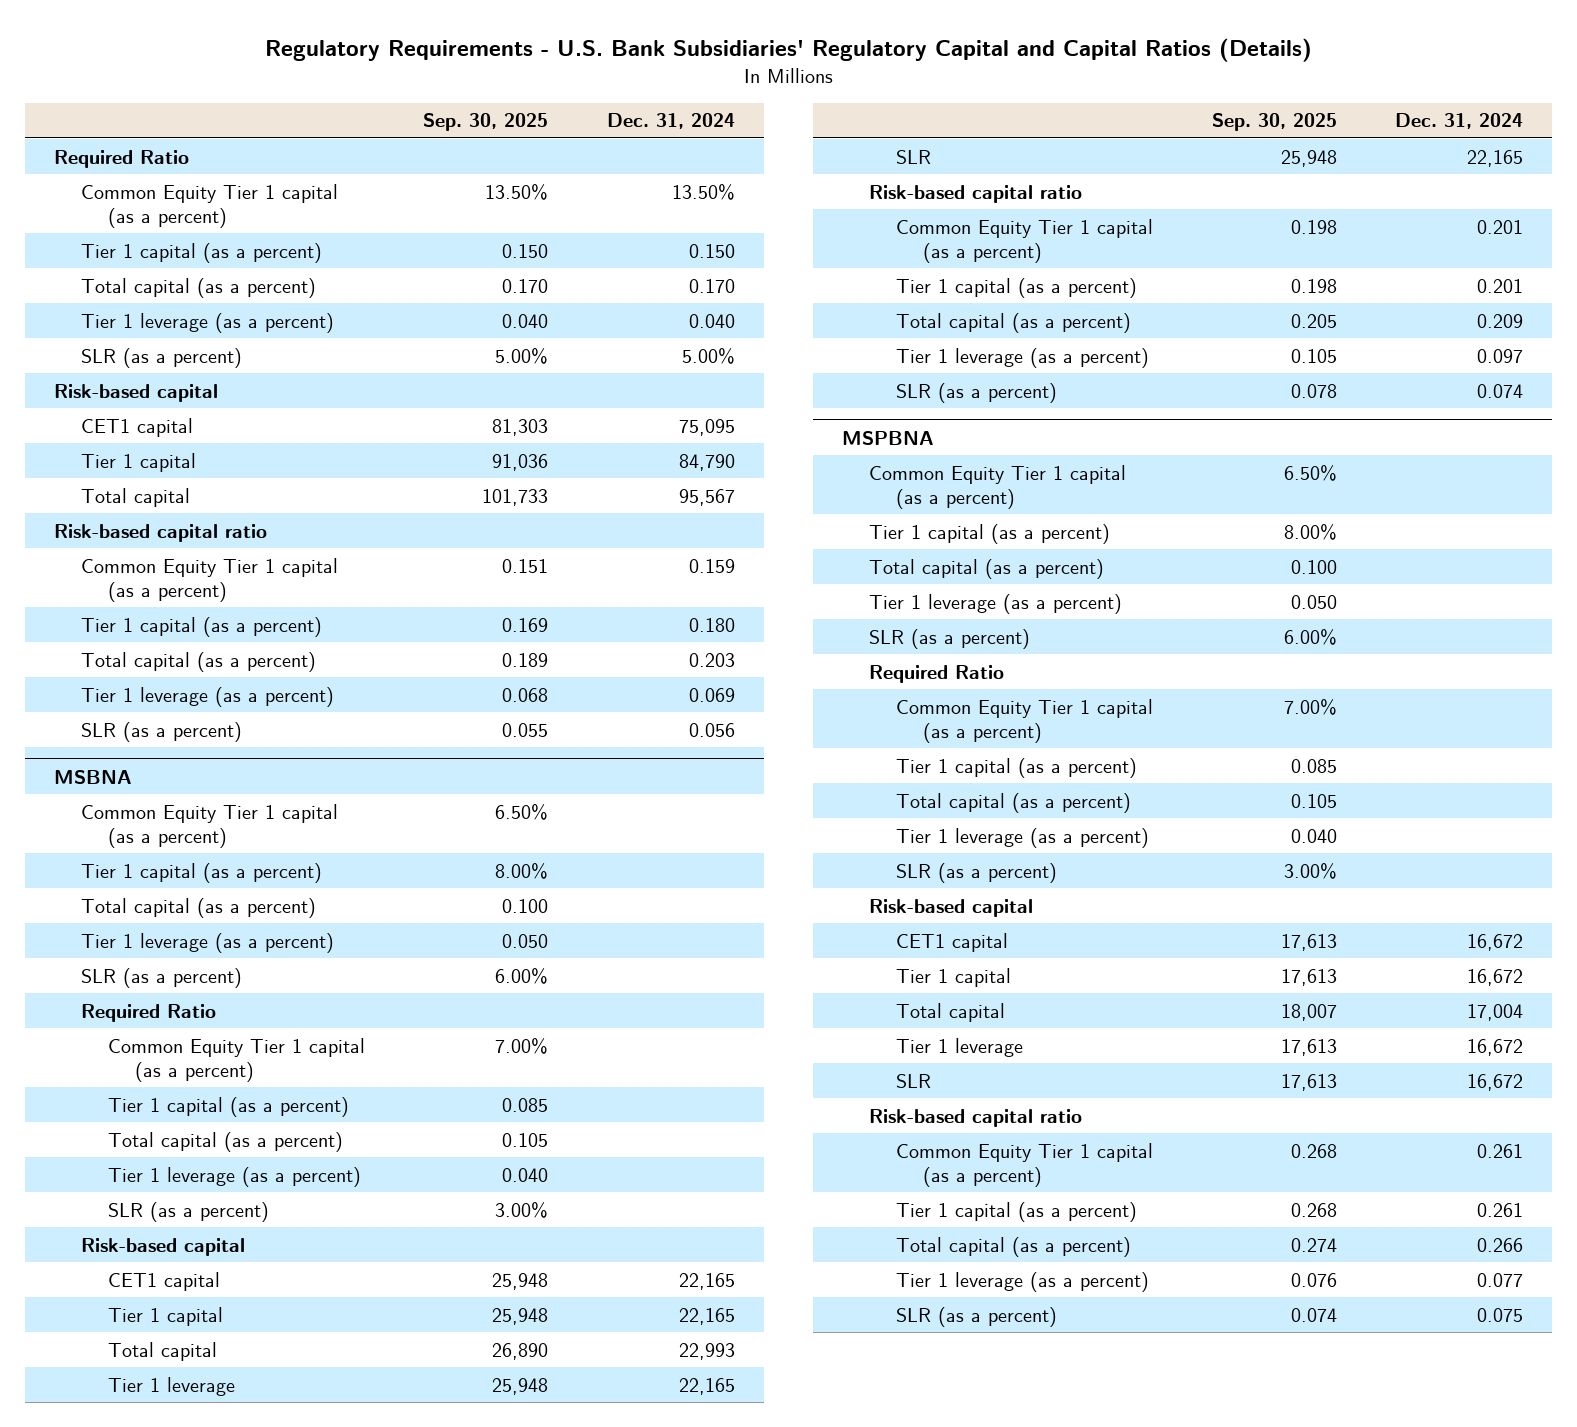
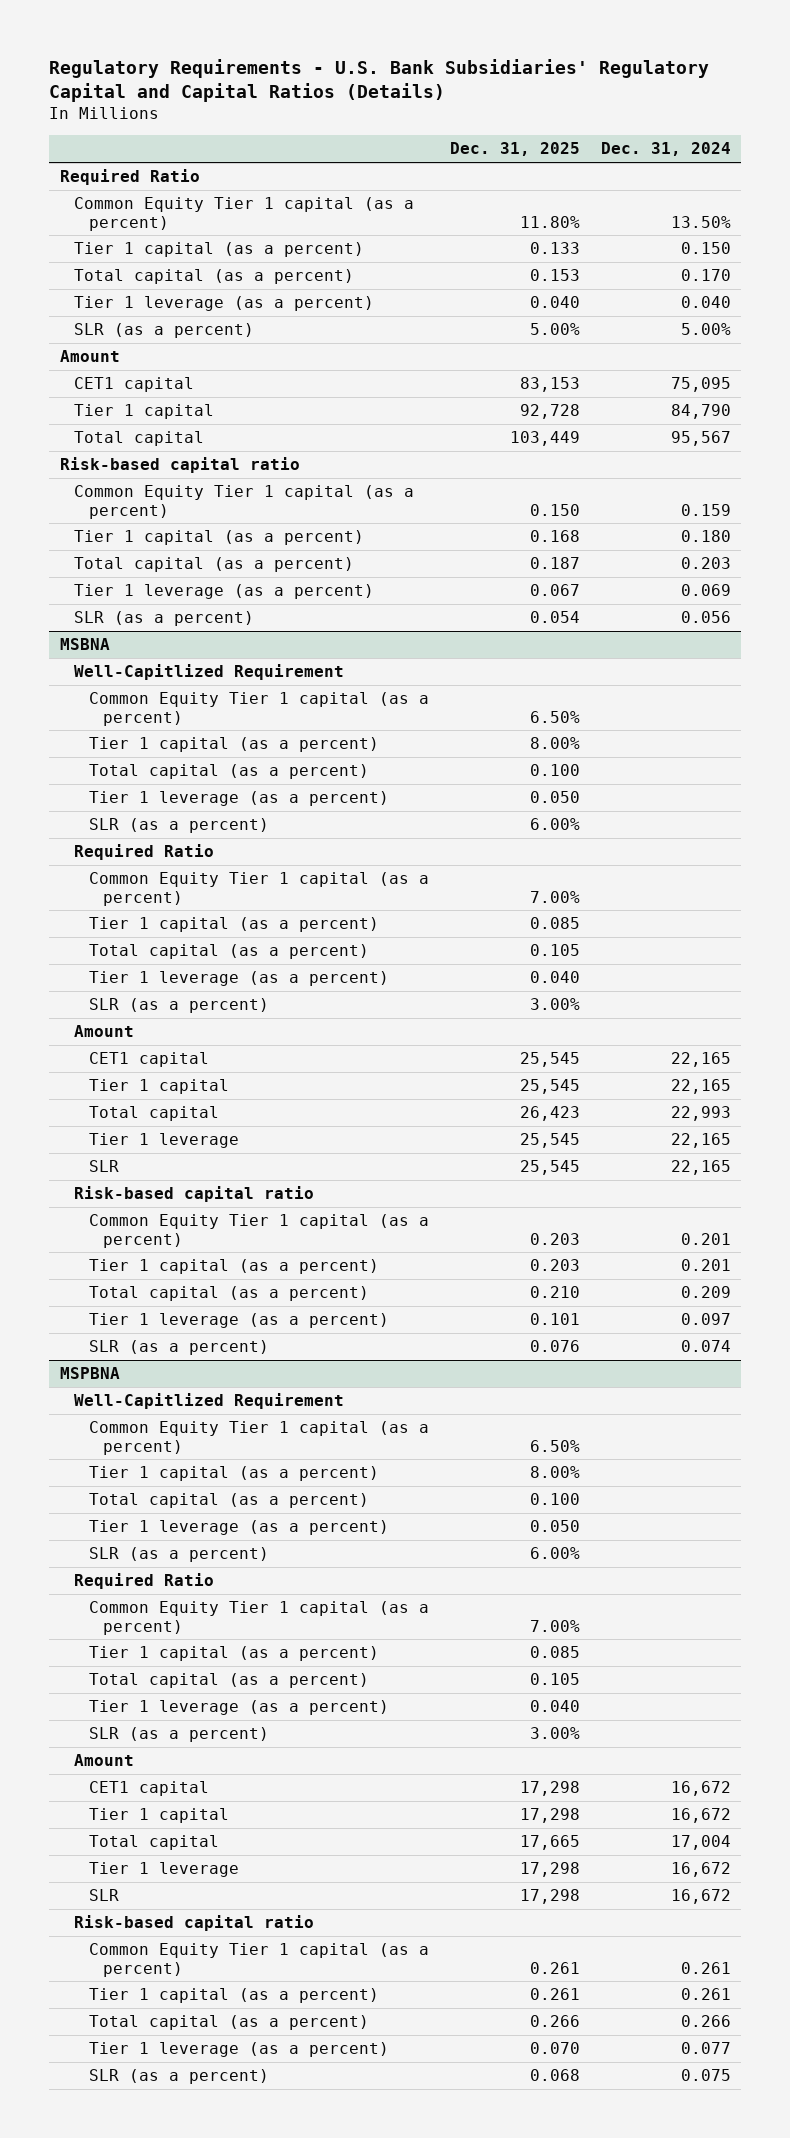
[423,113,549,132] Sep. 30, 2025 -> none
none -> [449,142,580,157] Dec. 31, 2025
[54,383,219,402] Risk-based capital -> [59,350,120,363] Amount
none -> [74,664,345,681] Well-Capitlized Requirement
[81,1237,246,1256] Risk-based capital -> [74,1025,135,1038] Amount
none -> [74,1393,345,1410] Well-Capitlized Requirement
[869,898,1034,917] Risk-based capital -> [74,1754,135,1767] Amount

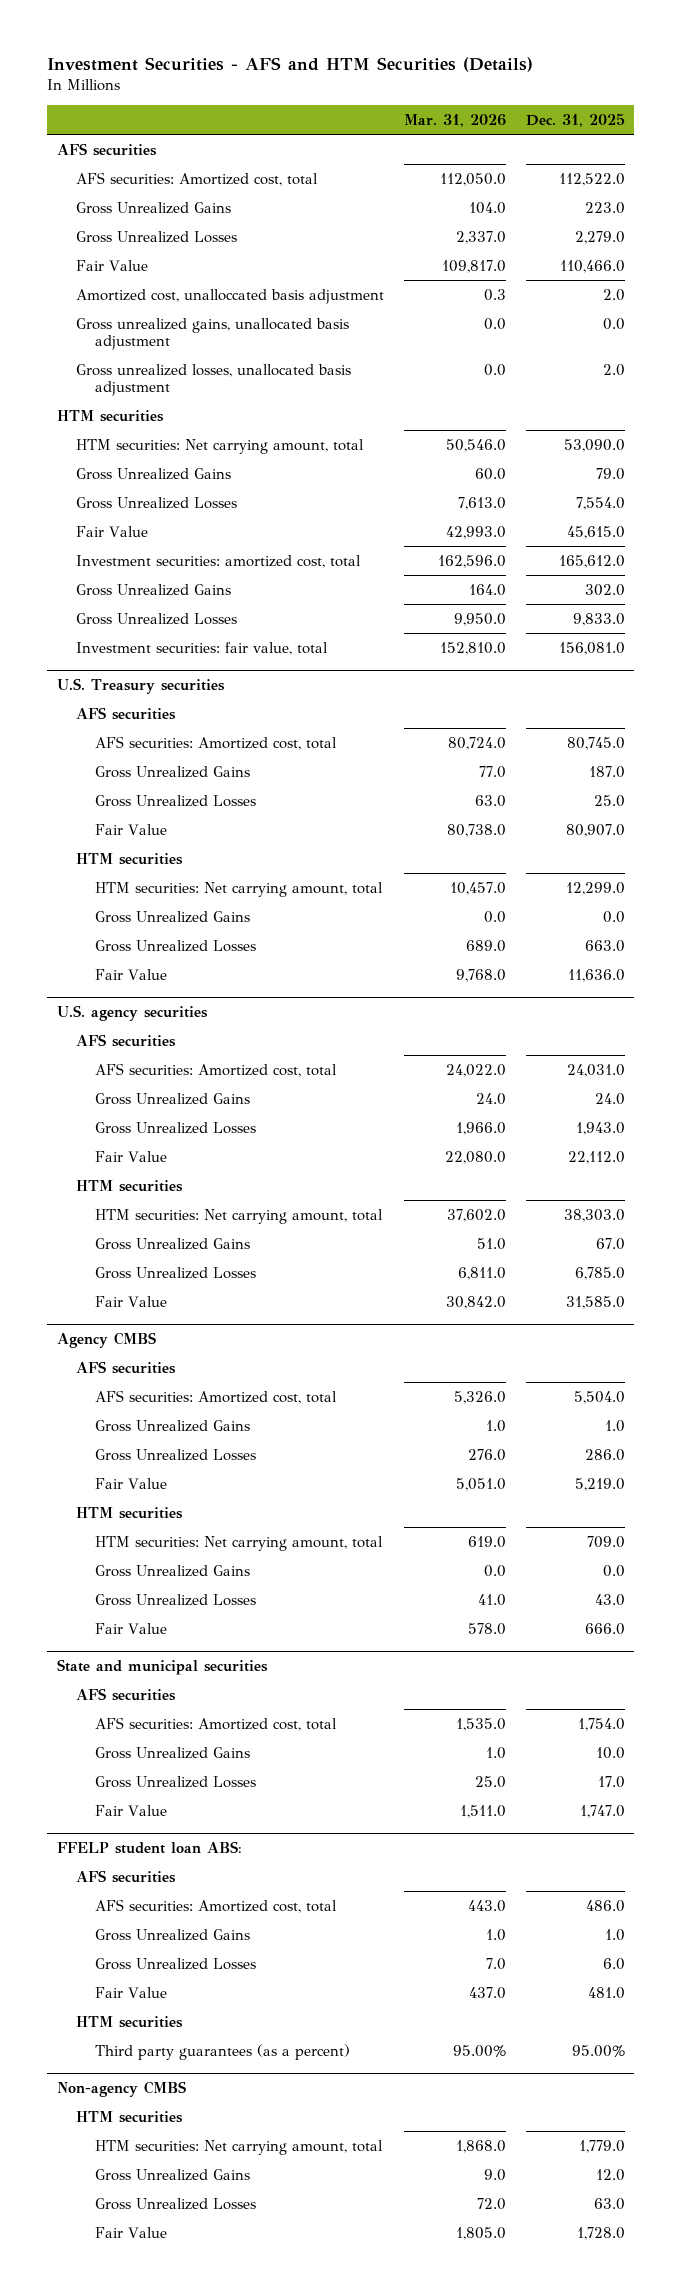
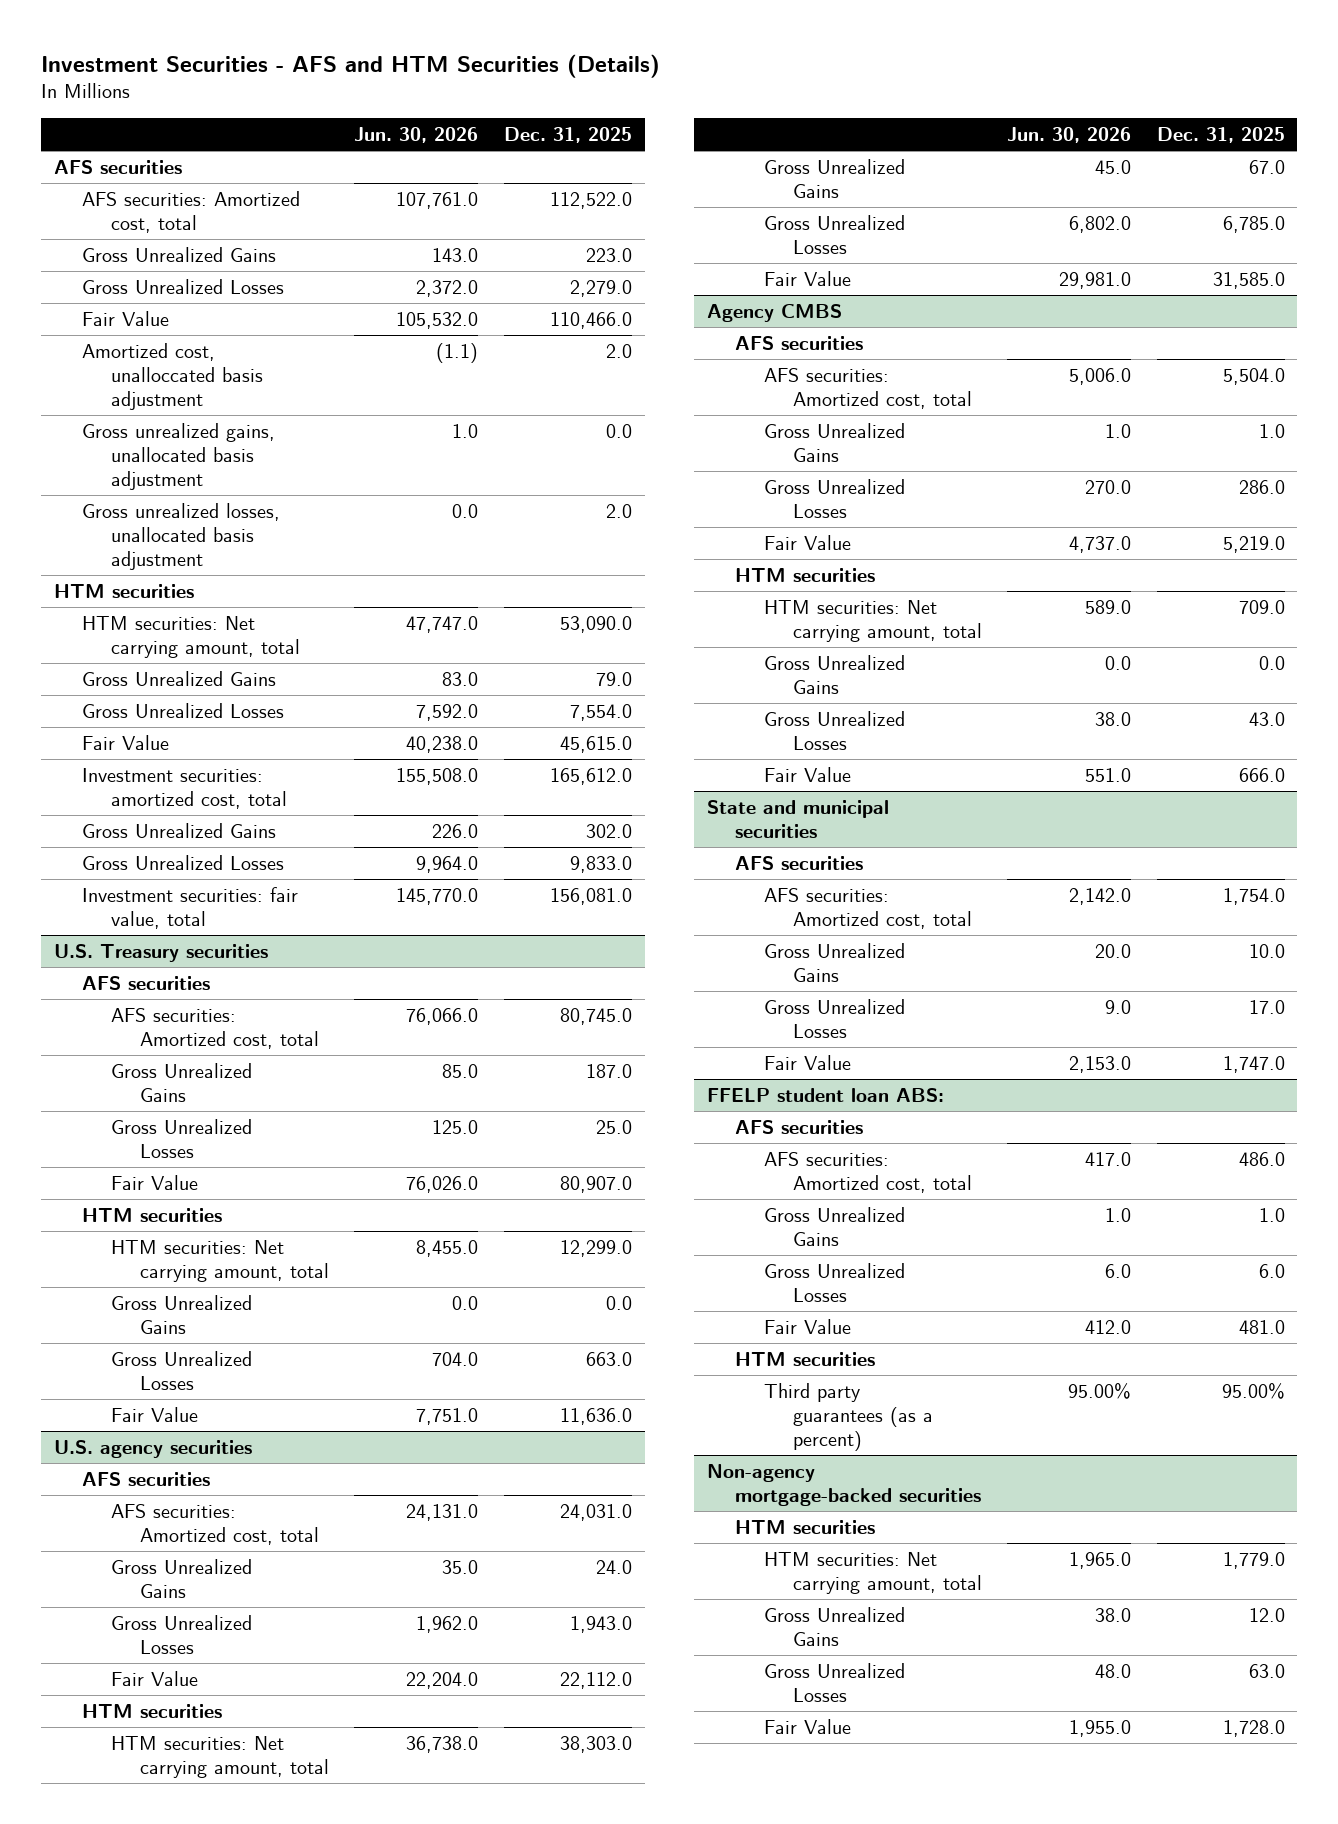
[403,113,506,127] Mar. 31, 2026 -> none
none -> [354,127,479,144] Jun. 30, 2026
[56,2081,186,2098] Non-agency CMBS -> [706,1464,982,1506] Non-agency mortgage-backed securities

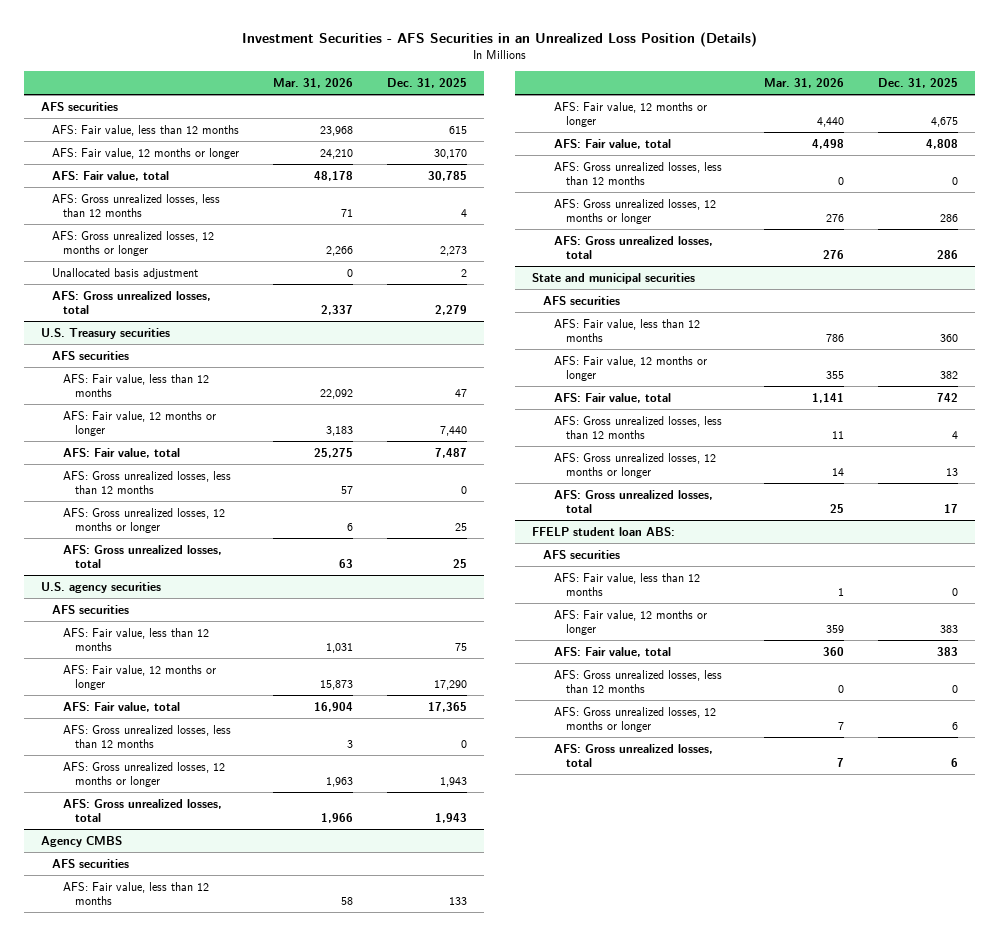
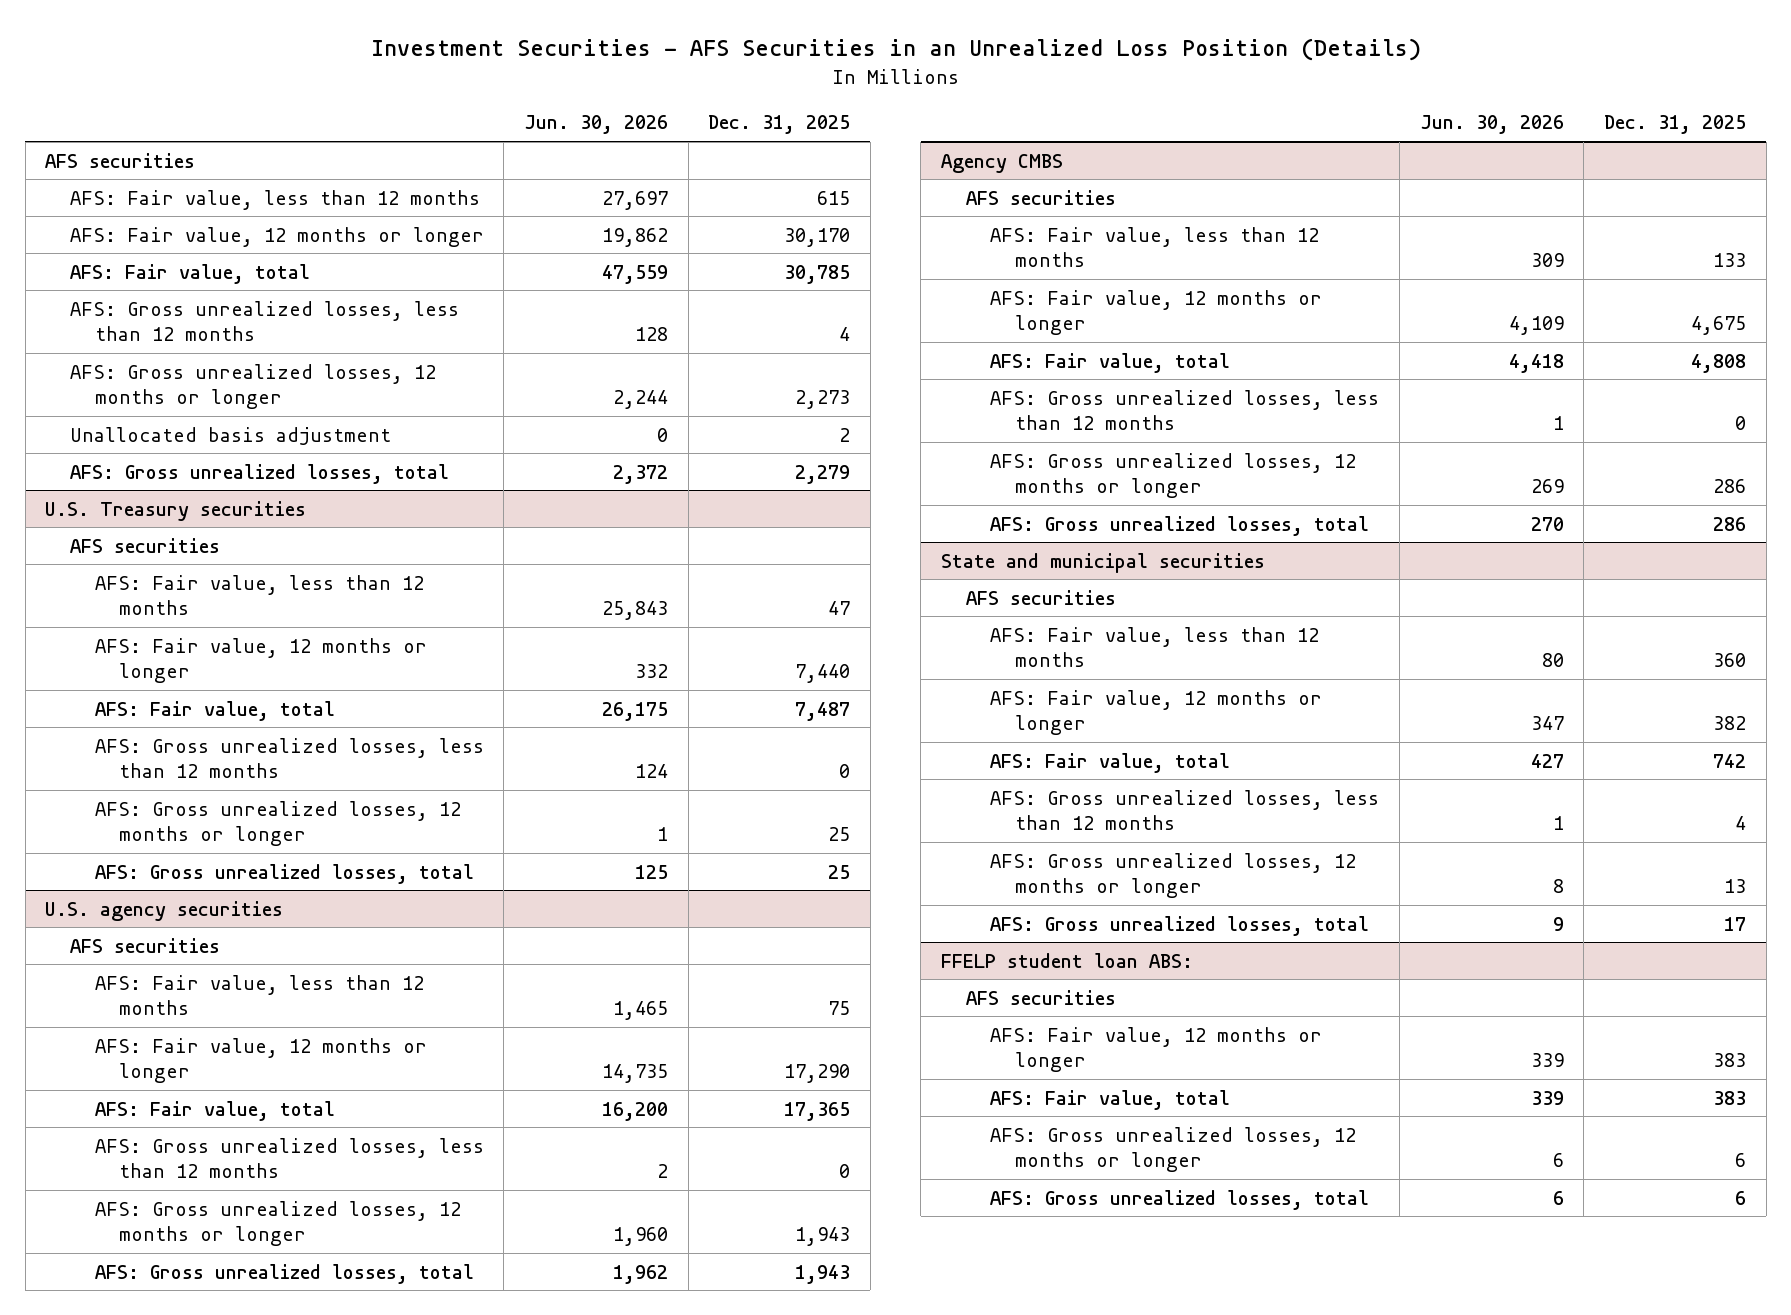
[273,78,354,89] Mar. 31, 2026 -> none
none -> [524,115,669,135] Jun. 30, 2026
[554,572,701,596] AFS: Fair value, less than 12 months -> none
[554,669,723,693] AFS: Gross unrealized losses, less than 12 months -> none

